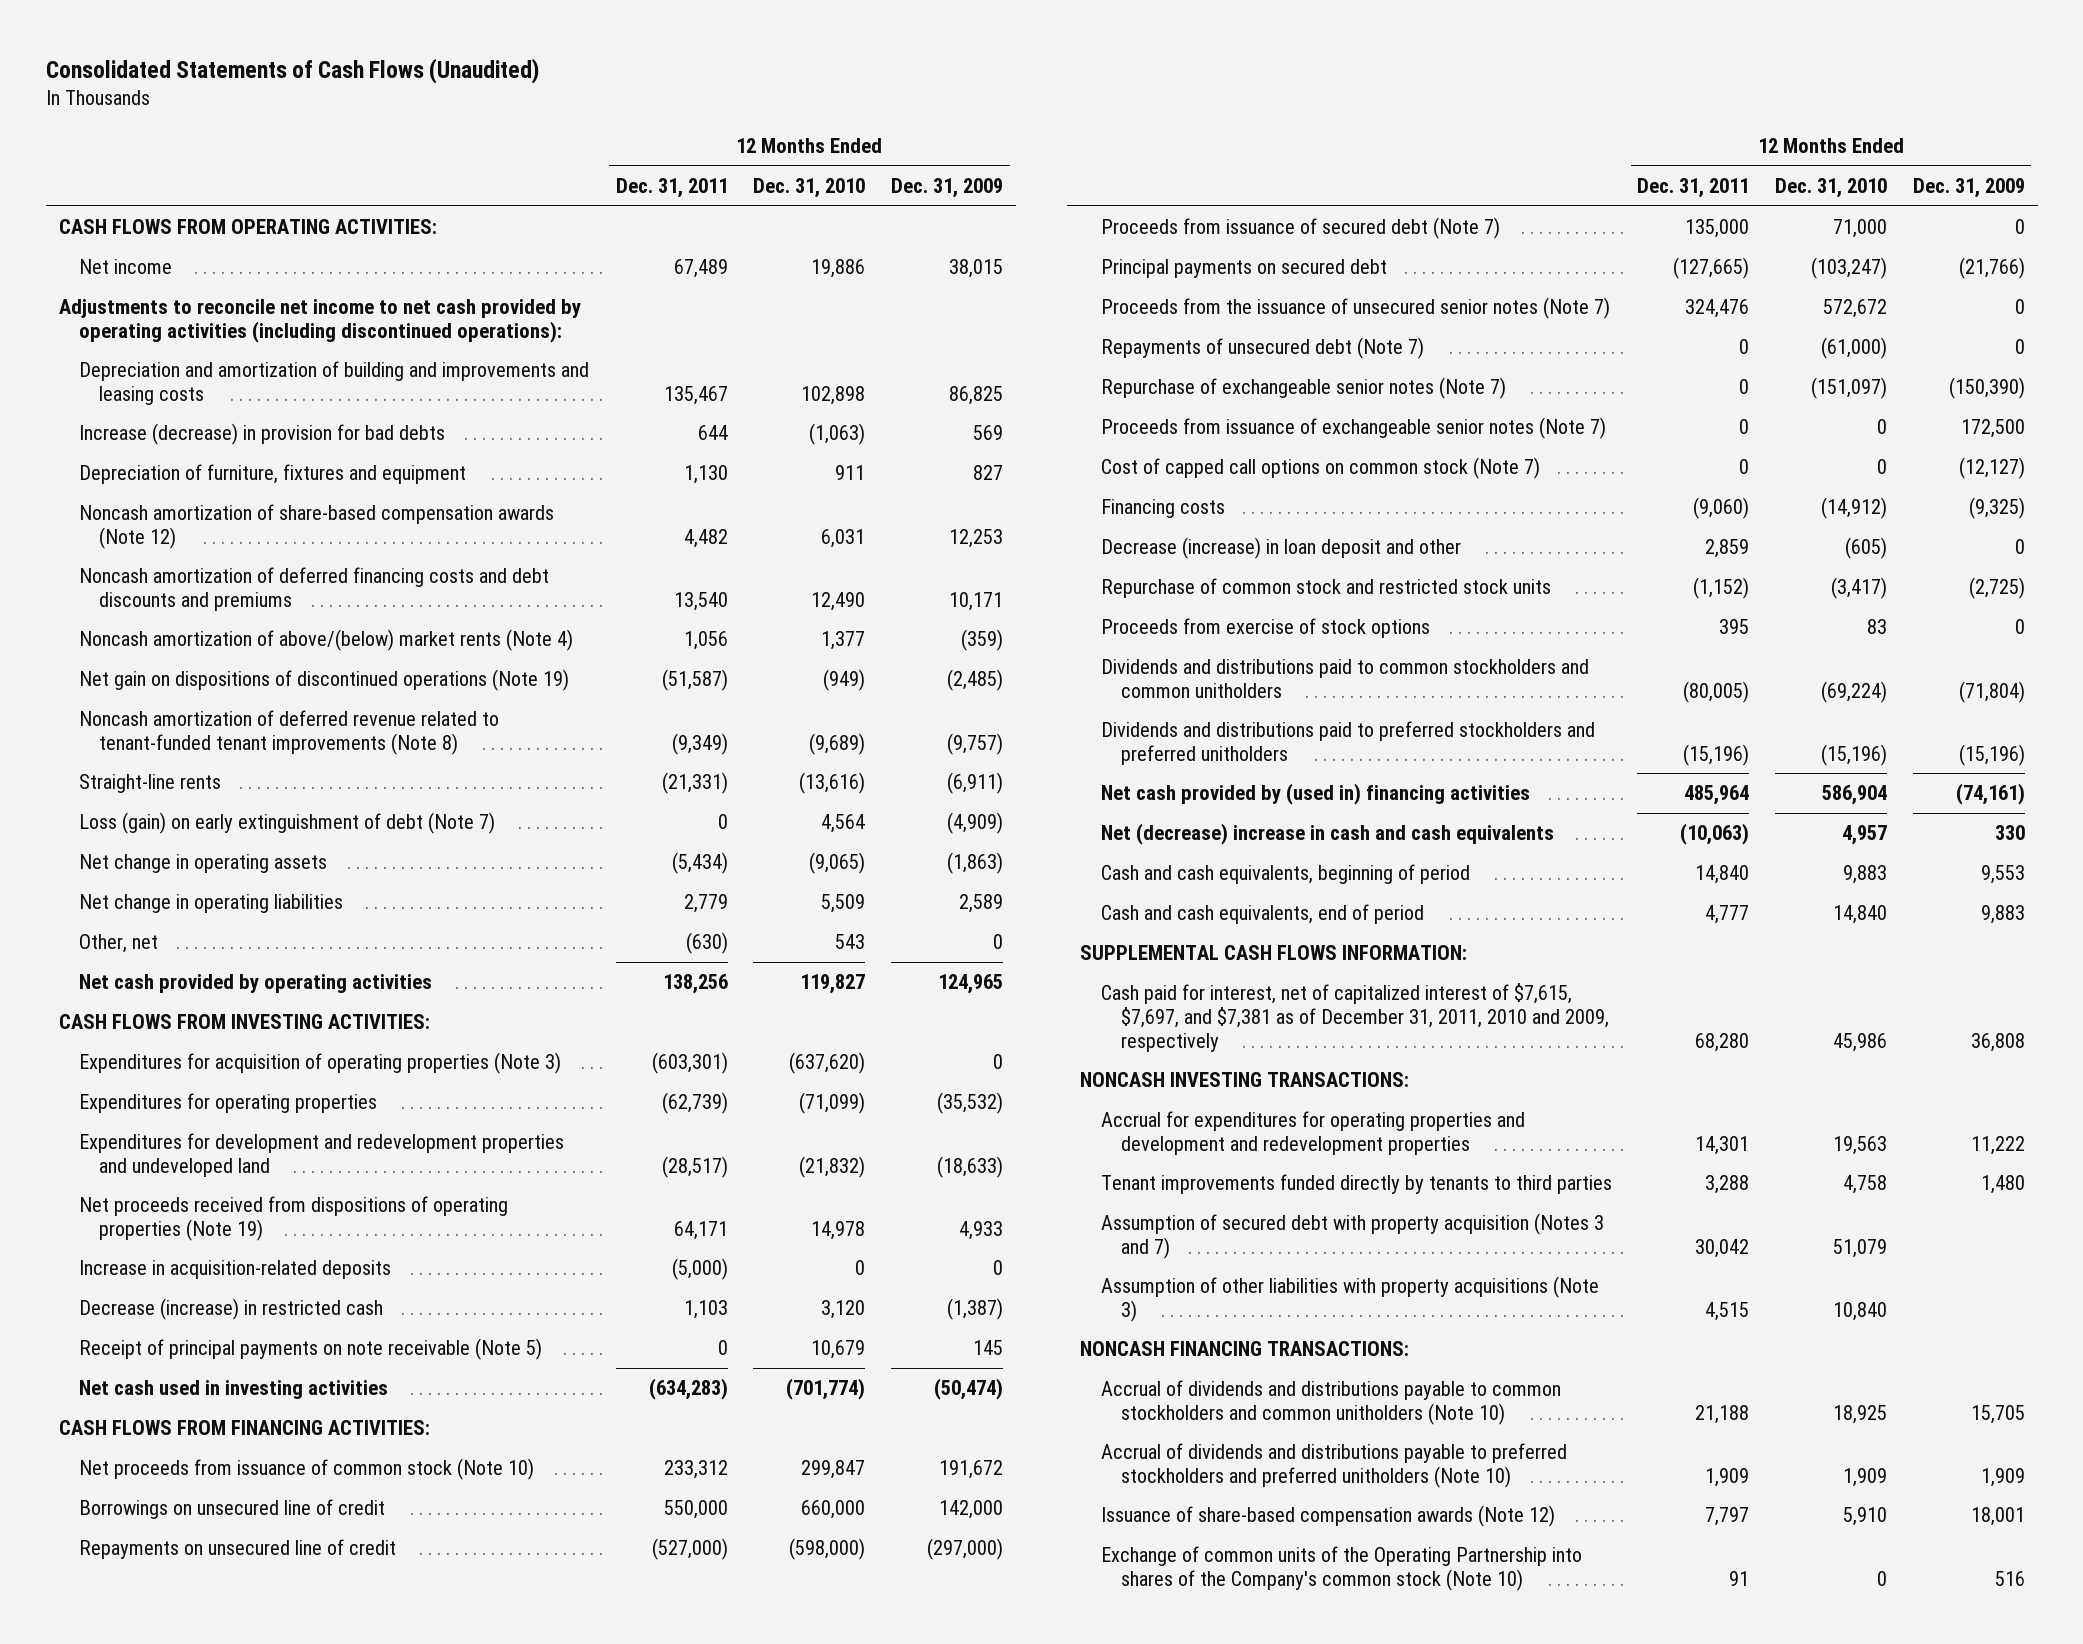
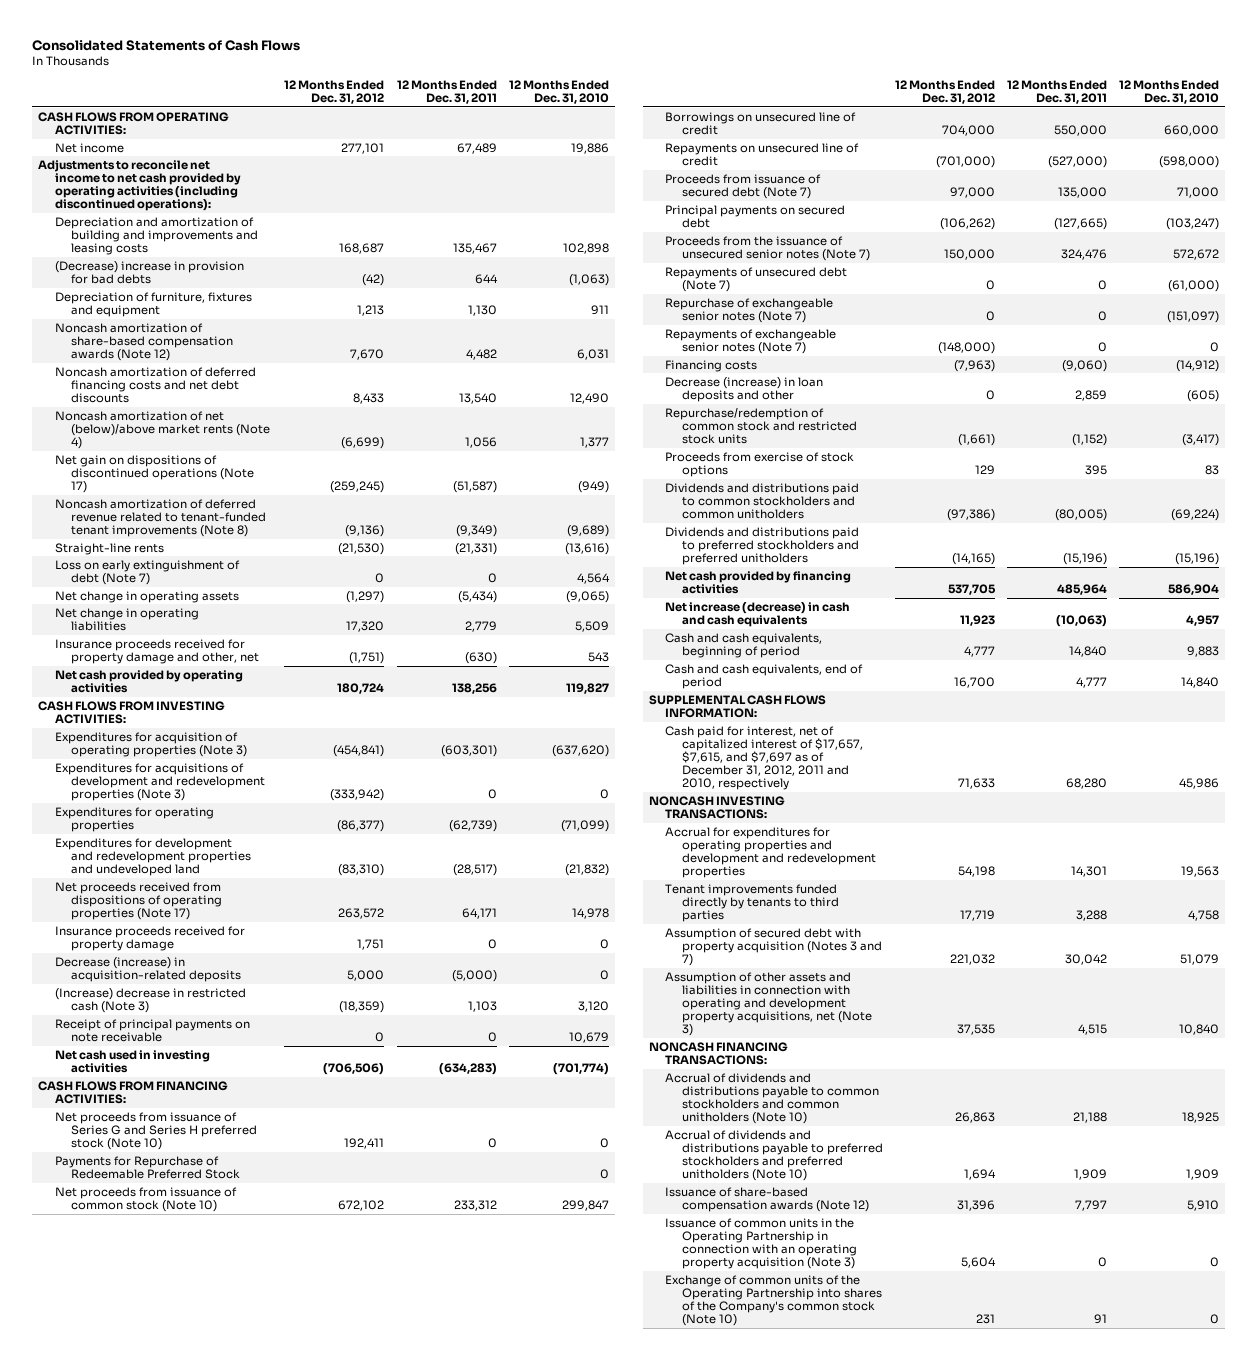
[45,57,539,84] Consolidated Statements of Cash Flows (Unaudited) -> [32,39,301,51] Consolidated Statements of Cash Flows
[891,177,1004,198] Dec. 31, 2009 -> none
none -> [284,80,385,105] 12 Months Ended Dec. 31, 2012
[78,423,445,446] Increase (decrease) in provision for bad debts -> [54,260,244,284] (Decrease) increase in provision for bad debts
[78,567,549,611] Noncash amortization of deferred financing costs and debt discounts and premiums -> [54,366,256,403] Noncash amortization of deferred financing costs and net debt discounts
[78,629,573,652] Noncash amortization of above/(below) market rents (Note 4) -> [54,410,271,449] Noncash amortization of net (below)/above market rents (Note 4)
[78,669,569,692] Net gain on dispositions of discontinued operations (Note 19) -> [54,454,255,493] Net gain on dispositions of discontinued operations (Note 17)
[78,812,495,835] Loss (gain) on early extinguishment of debt (Note 7) -> [54,559,240,585] Loss on early extinguishment of debt (Note 7)
[78,934,158,954] Other, net -> [54,638,260,664] Insurance proceeds received for property damage and other, net
none -> [54,762,266,801] Expenditures for acquisitions of development and redevelopment properties (Note 3)
[78,1196,508,1241] Net proceeds received from dispositions of operating properties (Note 19) -> [54,881,223,920] Net proceeds received from dispositions of operating properties (Note 17)
none -> [54,925,245,951] Insurance proceeds received for property damage
[78,1260,391,1280] Increase in acquisition-related deposits -> [54,956,242,982] Decrease (increase) in acquisition-related deposits
[78,1298,383,1321] Decrease (increase) in restricted cash -> [54,987,246,1013] (Increase) decrease in restricted cash (Note 3)
[78,1338,542,1361] Receipt of principal payments on note receivable (Note 5) -> [54,1018,250,1042] Receipt of principal payments on note receivable
none -> [54,1111,258,1150] Net proceeds from issuance of Series G and Series H preferred stock (Note 10)
none -> [54,1155,241,1179] Payments for Repurchase of Redeemable Preferred Stock
[1100,457,1540,480] Cost of capped call options on common stock (Note 7) -> none
[1100,417,1606,440] Proceeds from issuance of exchangeable senior notes (Note 7) -> [665,328,837,354] Repayments of exchangeable senior notes (Note 7)
[1100,537,1461,560] Decrease (increase) in loan deposit and other -> [665,376,824,402] Decrease (increase) in loan deposits and other
[1100,578,1551,599] Repurchase of common stock and restricted stock units -> [665,407,857,444] Repurchase/redemption of common stock and restricted stock units
[1100,783,1530,806] Net cash provided by (used in) financing activities -> [665,570,852,594] Net cash provided by financing activities
[1100,823,1554,846] Net (decrease) increase in cash and cash equivalents -> [665,601,851,627] Net increase (decrease) in cash and cash equivalents
[1100,983,1609,1052] Cash paid for interest, net of capitalized interest of $7,615, $7,697, and $7,381 as of December 31, 2011, 2010 and 2009, respectively -> [665,725,863,791] Cash paid for interest, net of capitalized interest of $17,657, $7,615, and $7,697 as of December 31, 2012, 2011 and 2010, respectively
[1100,1276,1599,1322] Assumption of other liabilities with property acquisitions (Note 3) -> [665,971,872,1037] Assumption of other assets and liabilities in connection with operating and development property acquisitions, net (Note 3)
none -> [665,1217,857,1270] Issuance of common units in the Operating Partnership in connection with an operating property acquisition (Note 3)

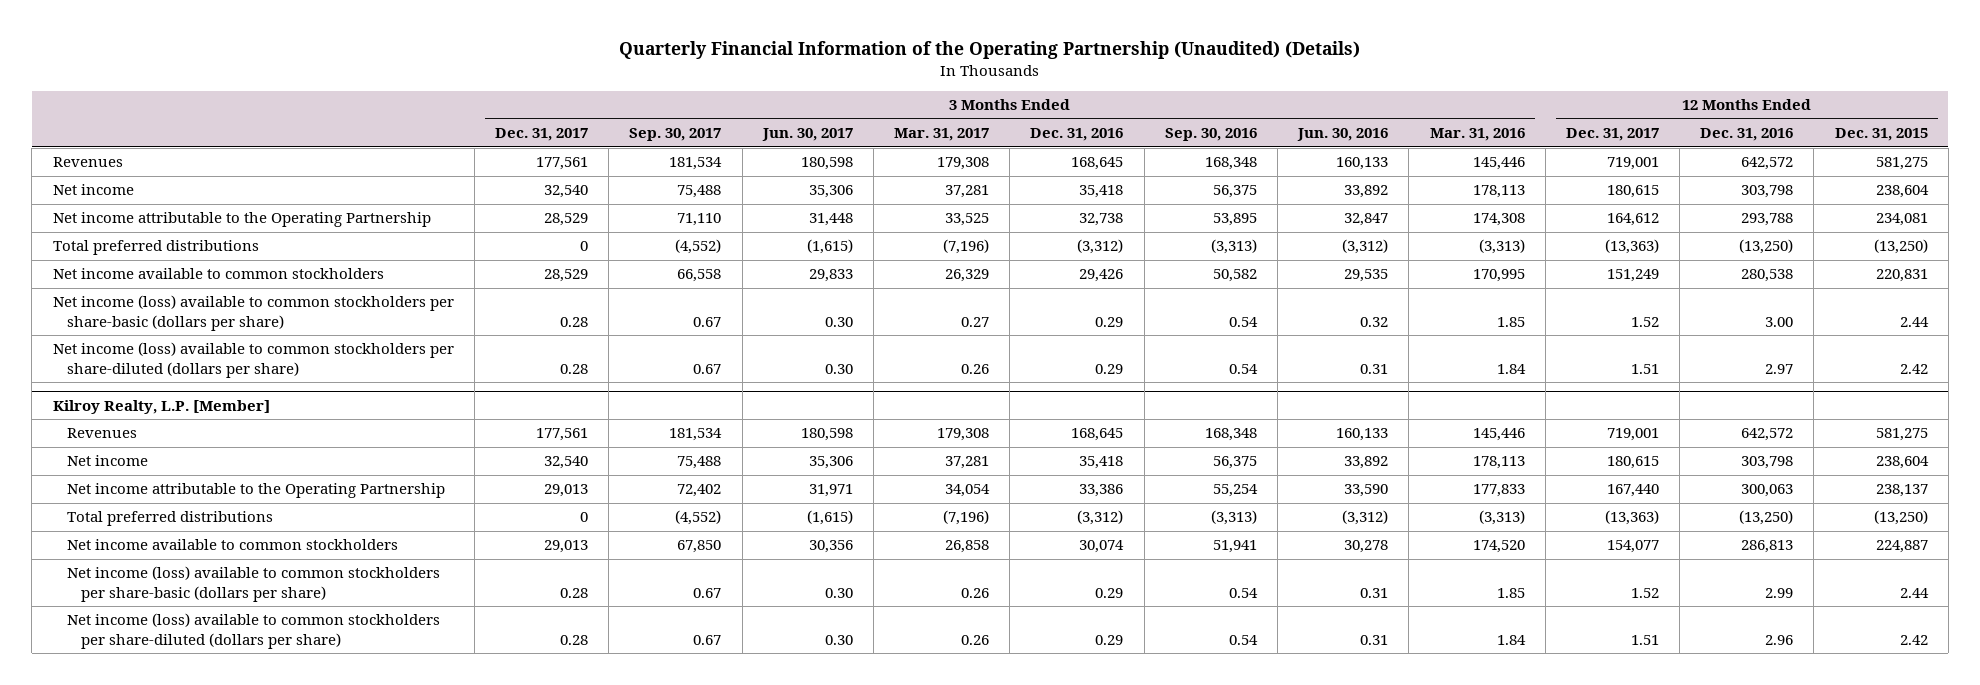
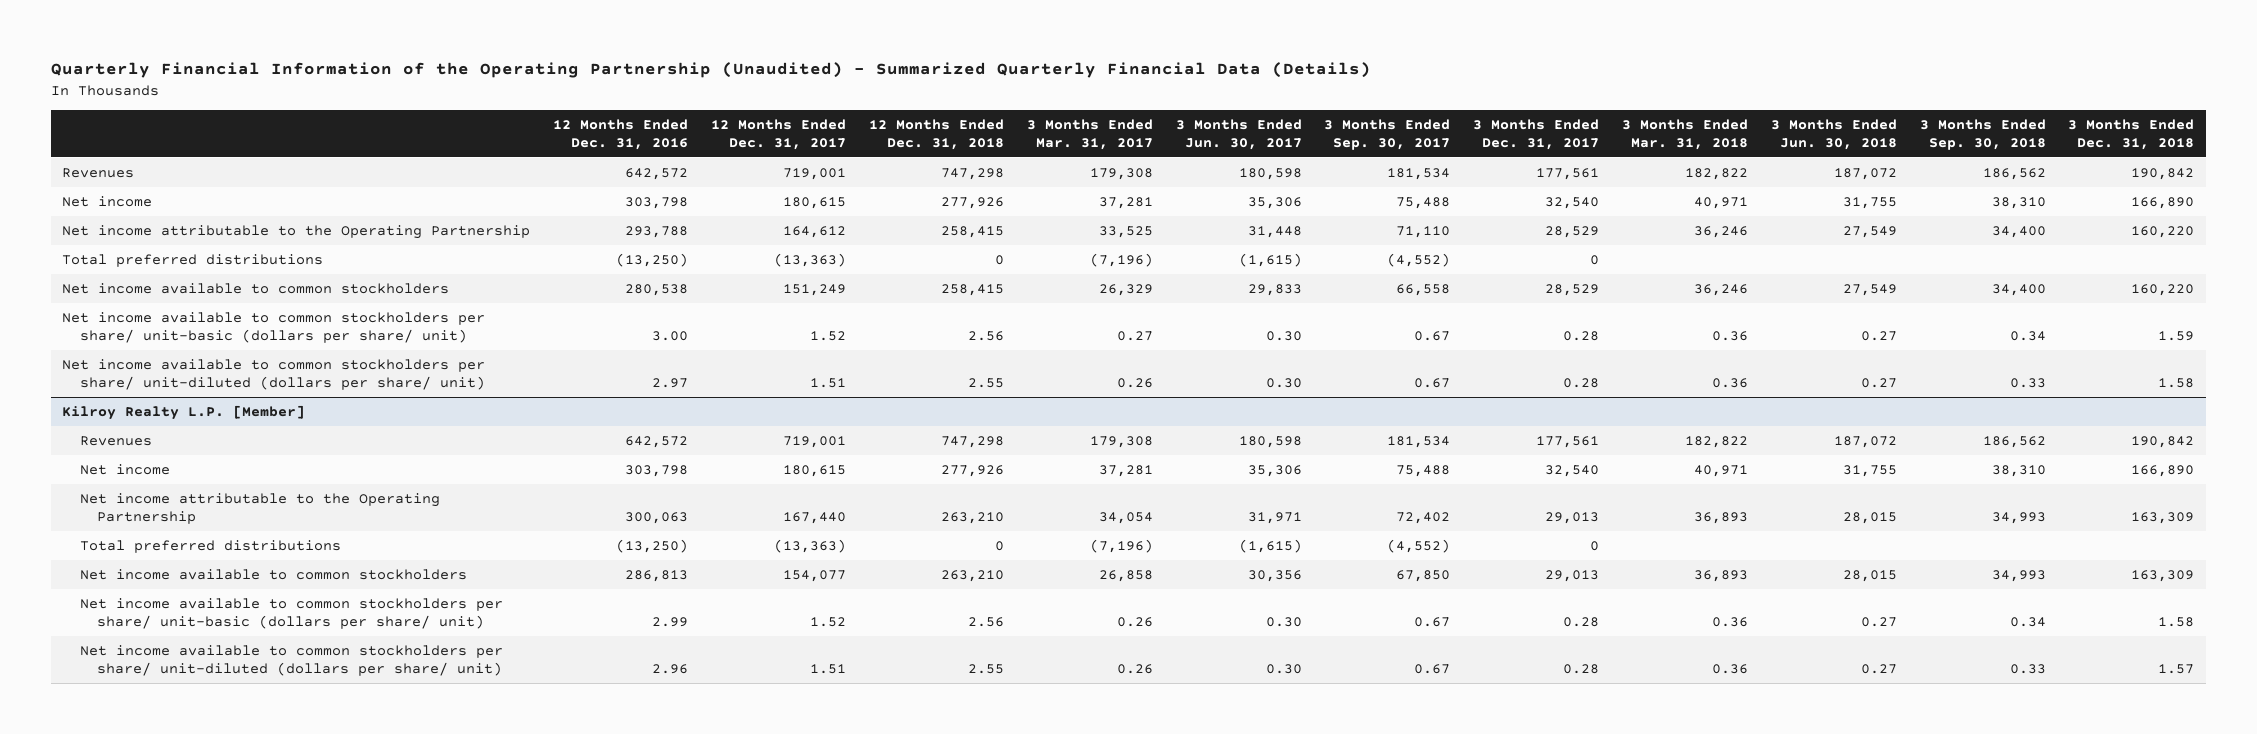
[619,41,1361,60] Quarterly Financial Information of the Operating Partnership (Unaudited) (Details) -> [51,62,1372,79] Quarterly Financial Information of the Operating Partnership (Unaudited) - Summarized Quarterly Financial Data (Details)
[1030,128,1124,142] Dec. 31, 2016 -> none
[1164,128,1257,142] Sep. 30, 2016 -> none
[1297,128,1389,142] Jun. 30, 2016 -> none
[1429,128,1525,142] Mar. 31, 2016 -> none
[1834,128,1928,142] Dec. 31, 2015 -> none
none -> [868,118,1004,151] 12 Months Ended Dec. 31, 2018
none -> [1621,118,1748,151] 3 Months Ended Mar. 31, 2018
none -> [1770,118,1897,151] 3 Months Ended Jun. 30, 2018
none -> [1919,118,2046,151] 3 Months Ended Sep. 30, 2018
none -> [2068,118,2195,151] 3 Months Ended Dec. 31, 2018
[52,295,454,331] Net income (loss) available to common stockholders per share-basic (dollars per share) -> [62,311,486,344] Net income available to common stockholders per share/ unit-basic (dollars per share/ unit)
[52,342,454,378] Net income (loss) available to common stockholders per share-diluted (dollars per share) -> [62,358,486,391] Net income available to common stockholders per share/ unit-diluted (dollars per share/ unit)
[52,400,270,415] Kilroy Realty, L.P. [Member] -> [62,404,306,420] Kilroy Realty L.P. [Member]
[66,566,440,602] Net income (loss) available to common stockholders per share-basic (dollars per share) -> [79,597,503,630] Net income available to common stockholders per share/ unit-basic (dollars per share/ unit)
[66,613,440,649] Net income (loss) available to common stockholders per share-diluted (dollars per share) -> [79,644,503,677] Net income available to common stockholders per share/ unit-diluted (dollars per share/ unit)

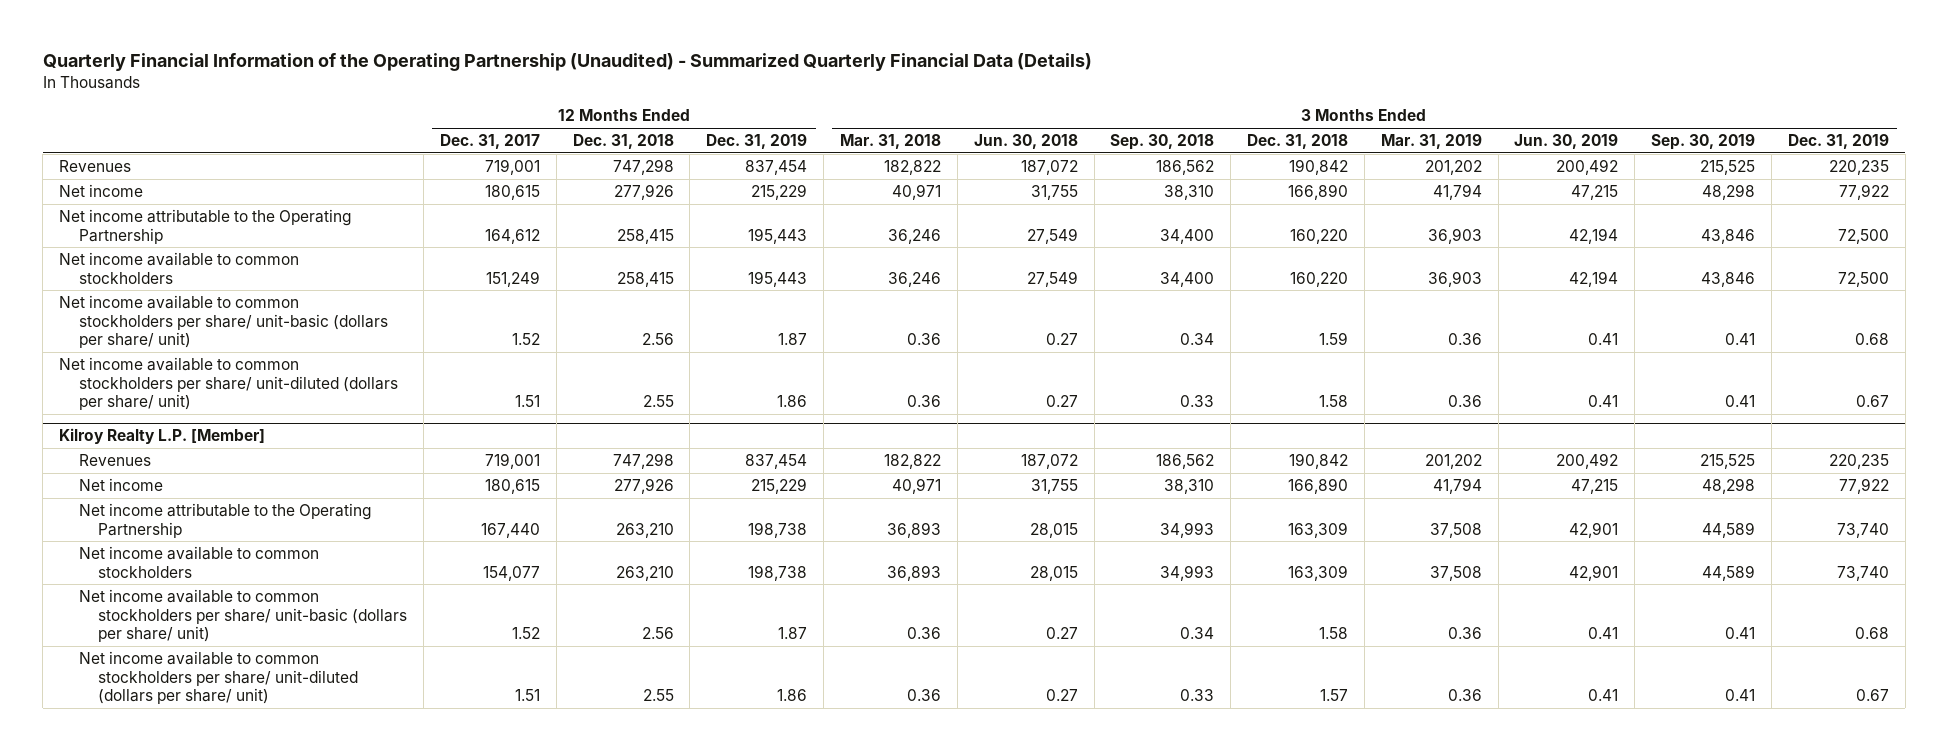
[553,118,689,151] 12 Months Ended Dec. 31, 2016 -> none
[1026,118,1153,151] 3 Months Ended Mar. 31, 2017 -> none
[1175,118,1302,151] 3 Months Ended Jun. 30, 2017 -> none
[1324,118,1451,151] 3 Months Ended Sep. 30, 2017 -> none
[1473,118,1600,151] 3 Months Ended Dec. 31, 2017 -> none
none -> [706,134,808,150] Dec. 31, 2019
none -> [1380,134,1482,150] Mar. 31, 2019
none -> [1514,134,1619,150] Jun. 30, 2019
none -> [1651,134,1756,151] Sep. 30, 2019
none -> [1787,134,1889,150] Dec. 31, 2019
[62,253,324,267] Total preferred distributions -> none
[79,539,341,553] Total preferred distributions -> none

